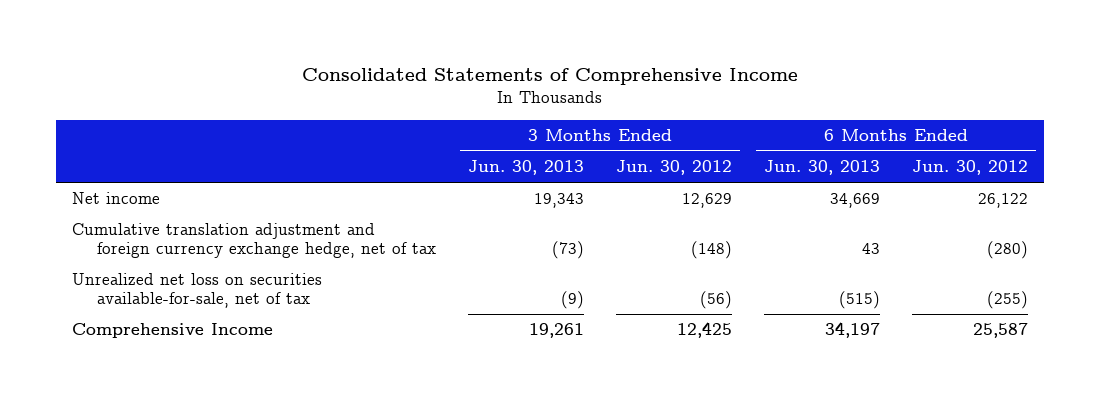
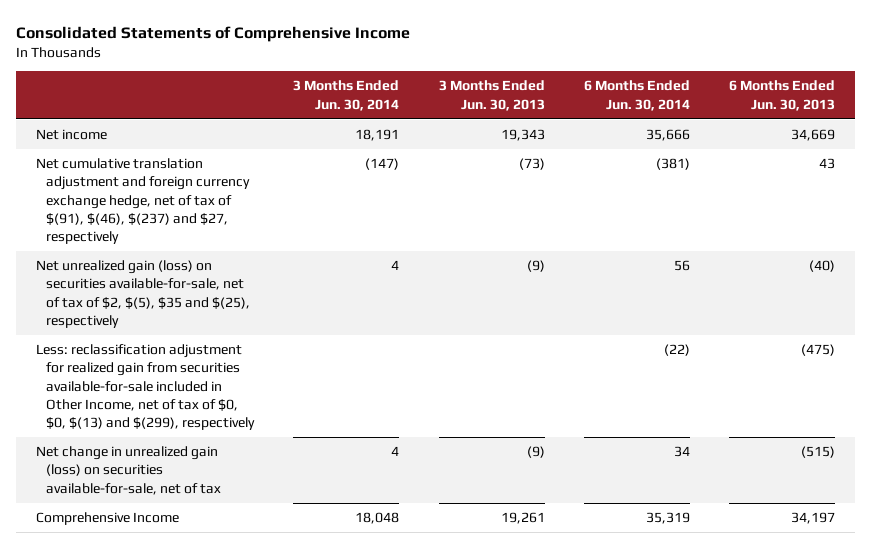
[616,160,733,176] Jun. 30, 2012 -> none
[911,160,1028,176] Jun. 30, 2012 -> none
none -> [293,80,400,111] 3 Months Ended Jun. 30, 2014
none -> [583,80,690,111] 6 Months Ended Jun. 30, 2014
[72,223,437,259] Cumulative translation adjustment and foreign currency exchange hedge, net of tax -> [35,158,251,245] Net cumulative translation adjustment and foreign currency exchange hedge, net of tax of $(91), $(46), $(237) and $27, respectively
[72,273,323,309] Unrealized net loss on securities available-for-sale, net of tax -> [35,260,251,328] Net unrealized gain (loss) on securities available-for-sale, net of tax of $2, $(5), $35 and $(25), respectively
[839,291,881,310] (515) -> [809,260,836,273] (40)
none -> [35,344,256,431] Less: reclassification adjustment for realized gain from securities available-for-sale included in Other Income, net of tax of $0, $0, $(13) and $(299), respectively
none -> [35,446,222,495] Net change in unrealized gain (loss) on securities available-for-sale, net of tax

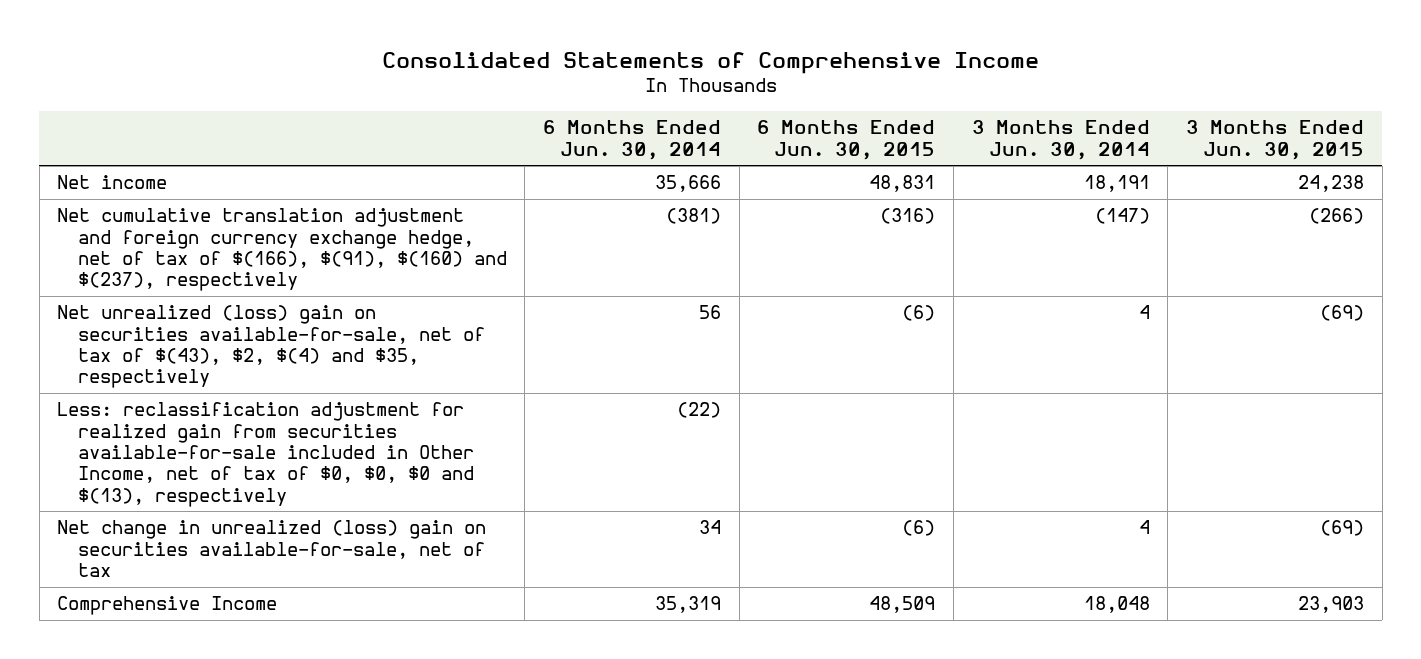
[438,80,545,111] 3 Months Ended Jun. 30, 2013 -> none
[729,80,836,111] 6 Months Ended Jun. 30, 2013 -> none
none -> [757,120,936,160] 6 Months Ended Jun. 30, 2015
none -> [1186,120,1365,160] 3 Months Ended Jun. 30, 2015
[35,158,251,245] Net cumulative translation adjustment and foreign currency exchange hedge, net of tax of $(91), $(46), $(237) and $27, respectively -> [57,208,507,292] Net cumulative translation adjustment and foreign currency exchange hedge, net of tax of $(166), $(91), $(160) and $(237), respectively
[35,260,251,328] Net unrealized gain (loss) on securities available-for-sale, net of tax of $2, $(5), $35 and $(25), respectively -> [57,305,485,389] Net unrealized (loss) gain on securities available-for-sale, net of tax of $(43), $2, $(4) and $35, respectively
[35,344,256,431] Less: reclassification adjustment for realized gain from securities available-for-sale included in Other Income, net of tax of $0, $0, $(13) and $(299), respectively -> [57,402,474,507] Less: reclassification adjustment for realized gain from securities available-for-sale included in Other Income, net of tax of $0, $0, $0 and $(13), respectively
[35,446,222,495] Net change in unrealized gain (loss) on securities available-for-sale, net of tax -> [57,520,487,578] Net change in unrealized (loss) gain on securities available-for-sale, net of tax

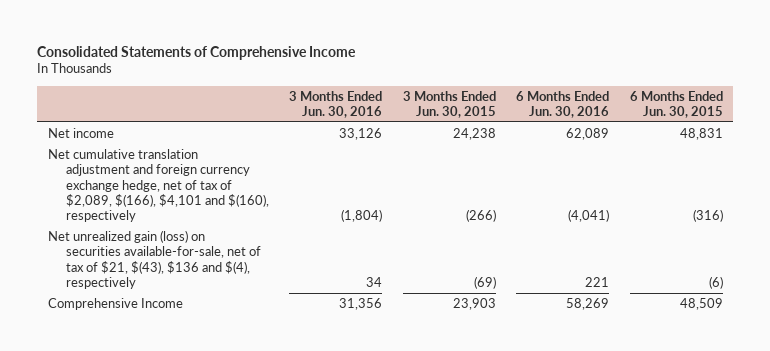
[543,120,722,160] 6 Months Ended Jun. 30, 2014 -> none
[971,120,1150,160] 3 Months Ended Jun. 30, 2014 -> none
none -> [289,90,383,118] 3 Months Ended Jun. 30, 2016
none -> [516,90,610,118] 6 Months Ended Jun. 30, 2016
[57,402,474,507] Less: reclassification adjustment for realized gain from securities available-for-sale included in Other Income, net of tax of $0, $0, $0 and $(13), respectively -> none
[57,520,487,578] Net change in unrealized (loss) gain on securities available-for-sale, net of tax -> none
[57,208,507,292] Net cumulative translation adjustment and foreign currency exchange hedge, net of tax of $(166), $(91), $(160) and $(237), respectively -> [47,148,270,223] Net cumulative translation adjustment and foreign currency exchange hedge, net of tax of $2,089, $(166), $4,101 and $(160), respectively
[57,305,485,389] Net unrealized (loss) gain on securities available-for-sale, net of tax of $(43), $2, $(4) and $35, respectively -> [47,229,262,290] Net unrealized gain (loss) on securities available-for-sale, net of tax of $21, $(43), $136 and $(4), respectively

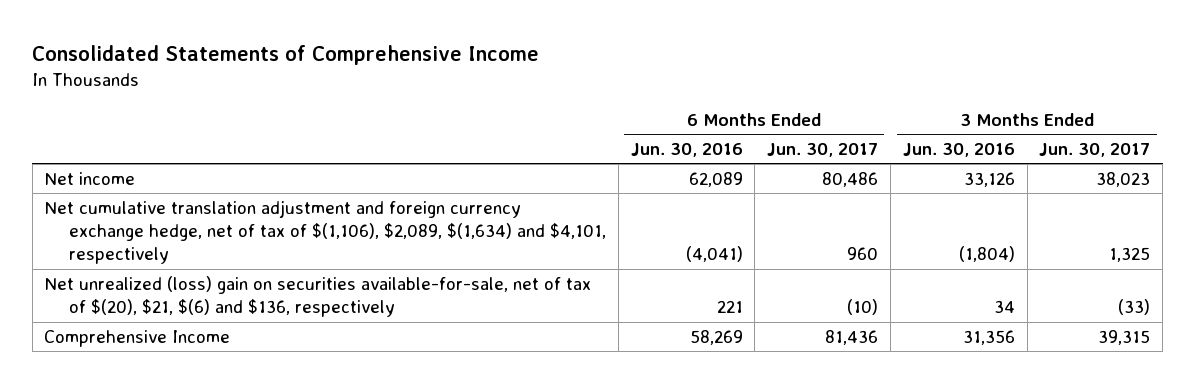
[402,90,496,118] 3 Months Ended Jun. 30, 2015 -> none
[629,90,723,118] 6 Months Ended Jun. 30, 2015 -> none
none -> [767,143,879,158] Jun. 30, 2017
none -> [1039,143,1151,158] Jun. 30, 2017
[47,148,270,223] Net cumulative translation adjustment and foreign currency exchange hedge, net of tax of $2,089, $(166), $4,101 and $(160), respectively -> [44,200,606,265] Net cumulative translation adjustment and foreign currency exchange hedge, net of tax of $(1,106), $2,089, $(1,634) and $4,101, respectively
[47,229,262,290] Net unrealized gain (loss) on securities available-for-sale, net of tax of $21, $(43), $136 and $(4), respectively -> [44,276,592,318] Net unrealized (loss) gain on securities available-for-sale, net of tax of $(20), $21, $(6) and $136, respectively

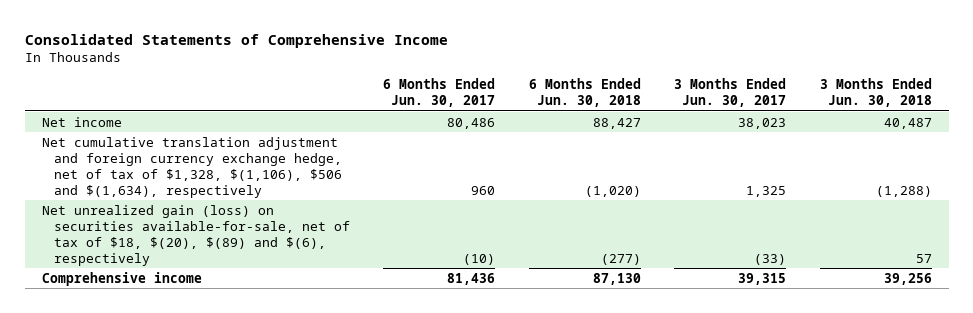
[630,143,743,158] Jun. 30, 2016 -> none
[902,143,1015,158] Jun. 30, 2016 -> none
none -> [528,78,641,108] 6 Months Ended Jun. 30, 2018
none -> [819,78,932,108] 3 Months Ended Jun. 30, 2018
[44,200,606,265] Net cumulative translation adjustment and foreign currency exchange hedge, net of tax of $(1,106), $2,089, $(1,634) and $4,101, respectively -> [41,136,342,199] Net cumulative translation adjustment and foreign currency exchange hedge, net of tax of $1,328, $(1,106), $506 and $(1,634), respectively
[44,276,592,318] Net unrealized (loss) gain on securities available-for-sale, net of tax of $(20), $21, $(6) and $136, respectively -> [41,204,350,267] Net unrealized gain (loss) on securities available-for-sale, net of tax of $18, $(20), $(89) and $(6), respectively
[44,330,231,348] Comprehensive Income -> [41,271,202,286] Comprehensive income

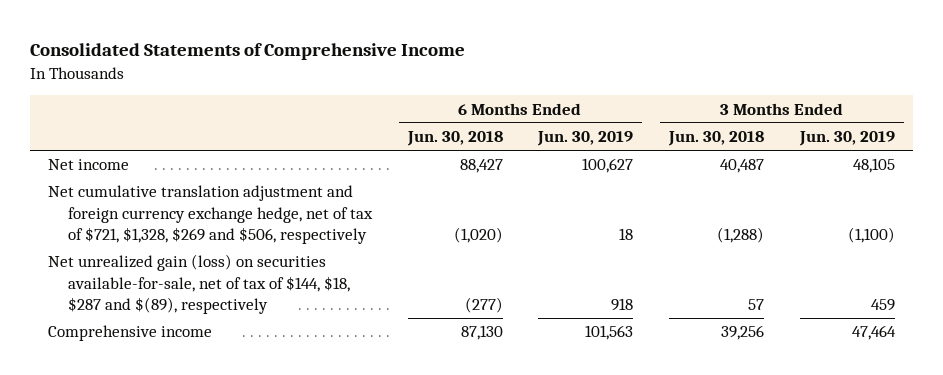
[383,78,496,108] 6 Months Ended Jun. 30, 2017 -> none
[674,78,787,108] 3 Months Ended Jun. 30, 2017 -> none
none -> [537,131,634,147] Jun. 30, 2019
none -> [798,131,895,147] Jun. 30, 2019
[41,136,342,199] Net cumulative translation adjustment and foreign currency exchange hedge, net of tax of $1,328, $(1,106), $506 and $(1,634), respectively -> [48,185,373,245] Net cumulative translation adjustment and foreign currency exchange hedge, net of tax of $721, $1,328, $269 and $506, respectively
[41,204,350,267] Net unrealized gain (loss) on securities available-for-sale, net of tax of $18, $(20), $(89) and $(6), respectively -> [48,254,350,315] Net unrealized gain (loss) on securities available-for-sale, net of tax of $144, $18, $287 and $(89), respectively

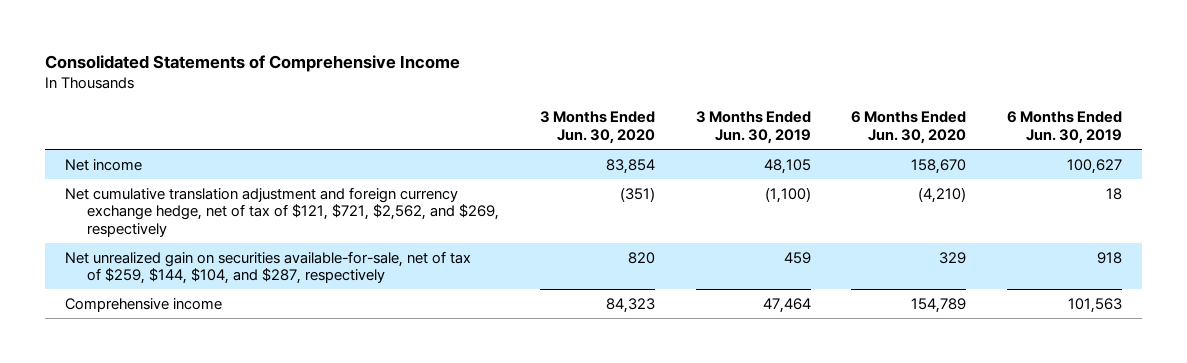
[406,131,503,147] Jun. 30, 2018 -> none
[668,131,765,147] Jun. 30, 2018 -> none
none -> [540,111,656,145] 3 Months Ended Jun. 30, 2020
none -> [851,111,967,145] 6 Months Ended Jun. 30, 2020
[48,185,373,245] Net cumulative translation adjustment and foreign currency exchange hedge, net of tax of $721, $1,328, $269 and $506, respectively -> [65,186,500,238] Net cumulative translation adjustment and foreign currency exchange hedge, net of tax of $121, $721, $2,562, and $269, respectively
[48,254,350,315] Net unrealized gain (loss) on securities available-for-sale, net of tax of $144, $18, $287 and $(89), respectively -> [65,250,472,285] Net unrealized gain on securities available-for-sale, net of tax of $259, $144, $104, and $287, respectively

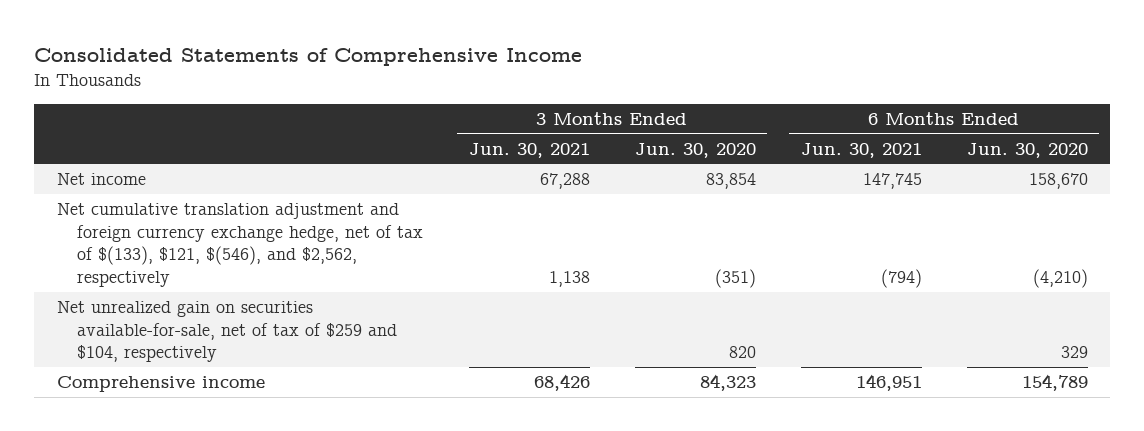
[695,111,811,145] 3 Months Ended Jun. 30, 2019 -> none
[1006,111,1122,145] 6 Months Ended Jun. 30, 2019 -> none
none -> [468,142,590,158] Jun. 30, 2021
none -> [800,142,922,158] Jun. 30, 2021
[65,186,500,238] Net cumulative translation adjustment and foreign currency exchange hedge, net of tax of $121, $721, $2,562, and $269, respectively -> [56,203,424,288] Net cumulative translation adjustment and foreign currency exchange hedge, net of tax of $(133), $121, $(546), and $2,562, respectively
[65,250,472,285] Net unrealized gain on securities available-for-sale, net of tax of $259, $144, $104, and $287, respectively -> [56,301,398,363] Net unrealized gain on securities available-for-sale, net of tax of $259 and $104, respectively

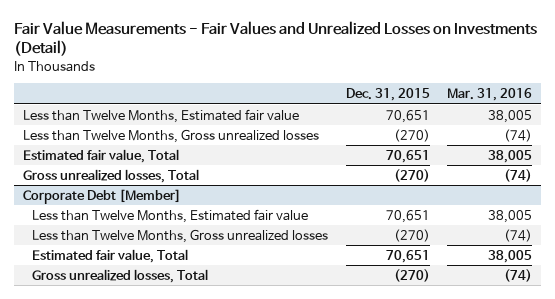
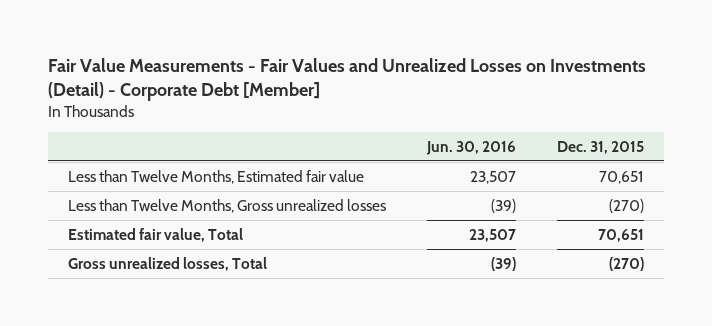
[14,20,538,57] Fair Value Measurements - Fair Values and Unrealized Losses on Investments (Detail) -> [47,57,646,101] Fair Value Measurements - Fair Values and Unrealized Losses on Investments (Detail) - Corporate Debt [Member]
[446,87,532,101] Mar. 31, 2016 -> none
none -> [426,140,517,155] Jun. 30, 2016
[23,188,182,204] Corporate Debt [Member] -> none
[32,208,309,223] Less than Twelve Months, Estimated fair value -> none
[32,228,329,243] Less than Twelve Months, Gross unrealized losses -> none
[32,248,189,263] Estimated fair value, Total -> none
[32,268,209,283] Gross unrealized losses, Total -> none

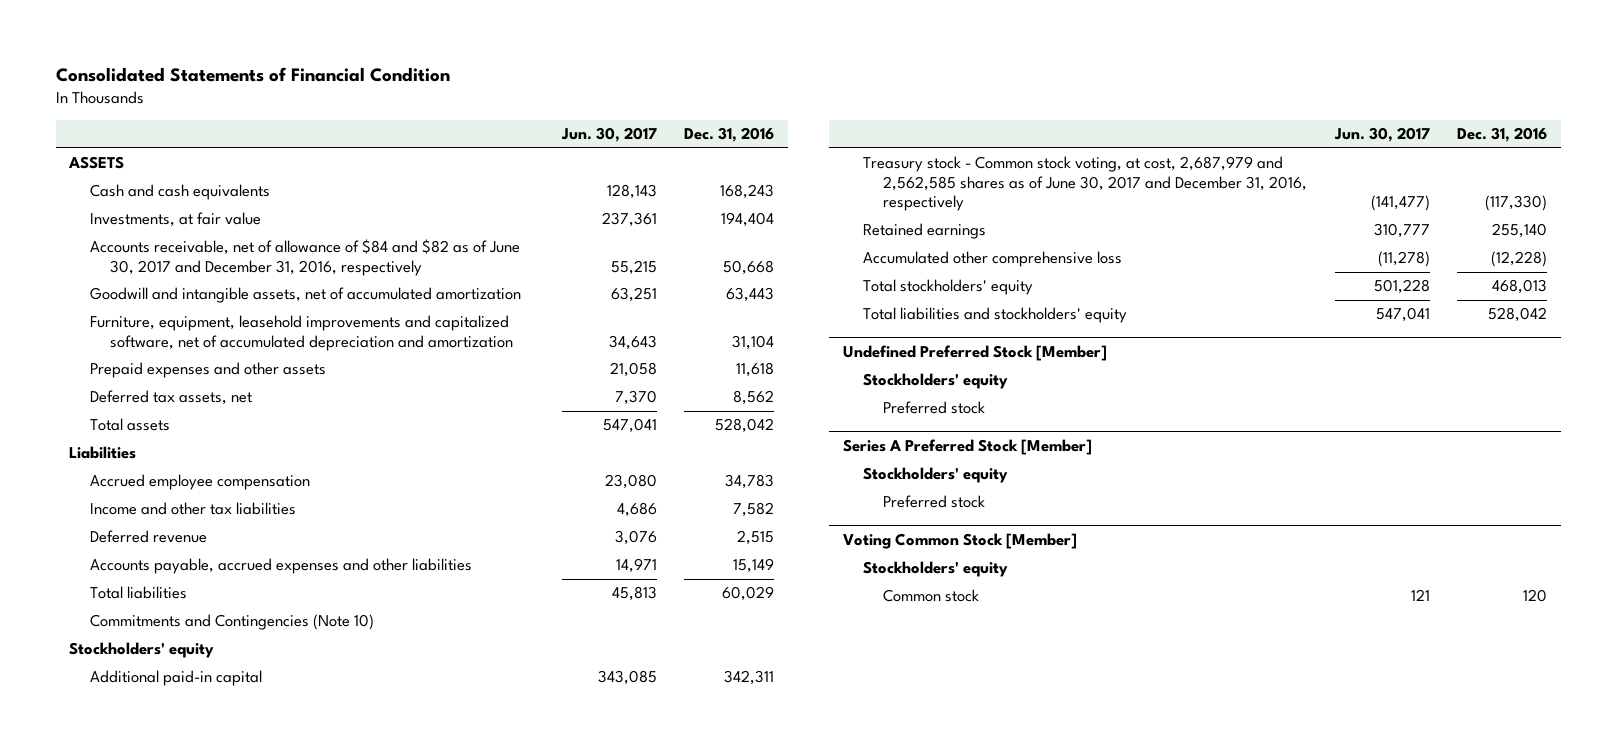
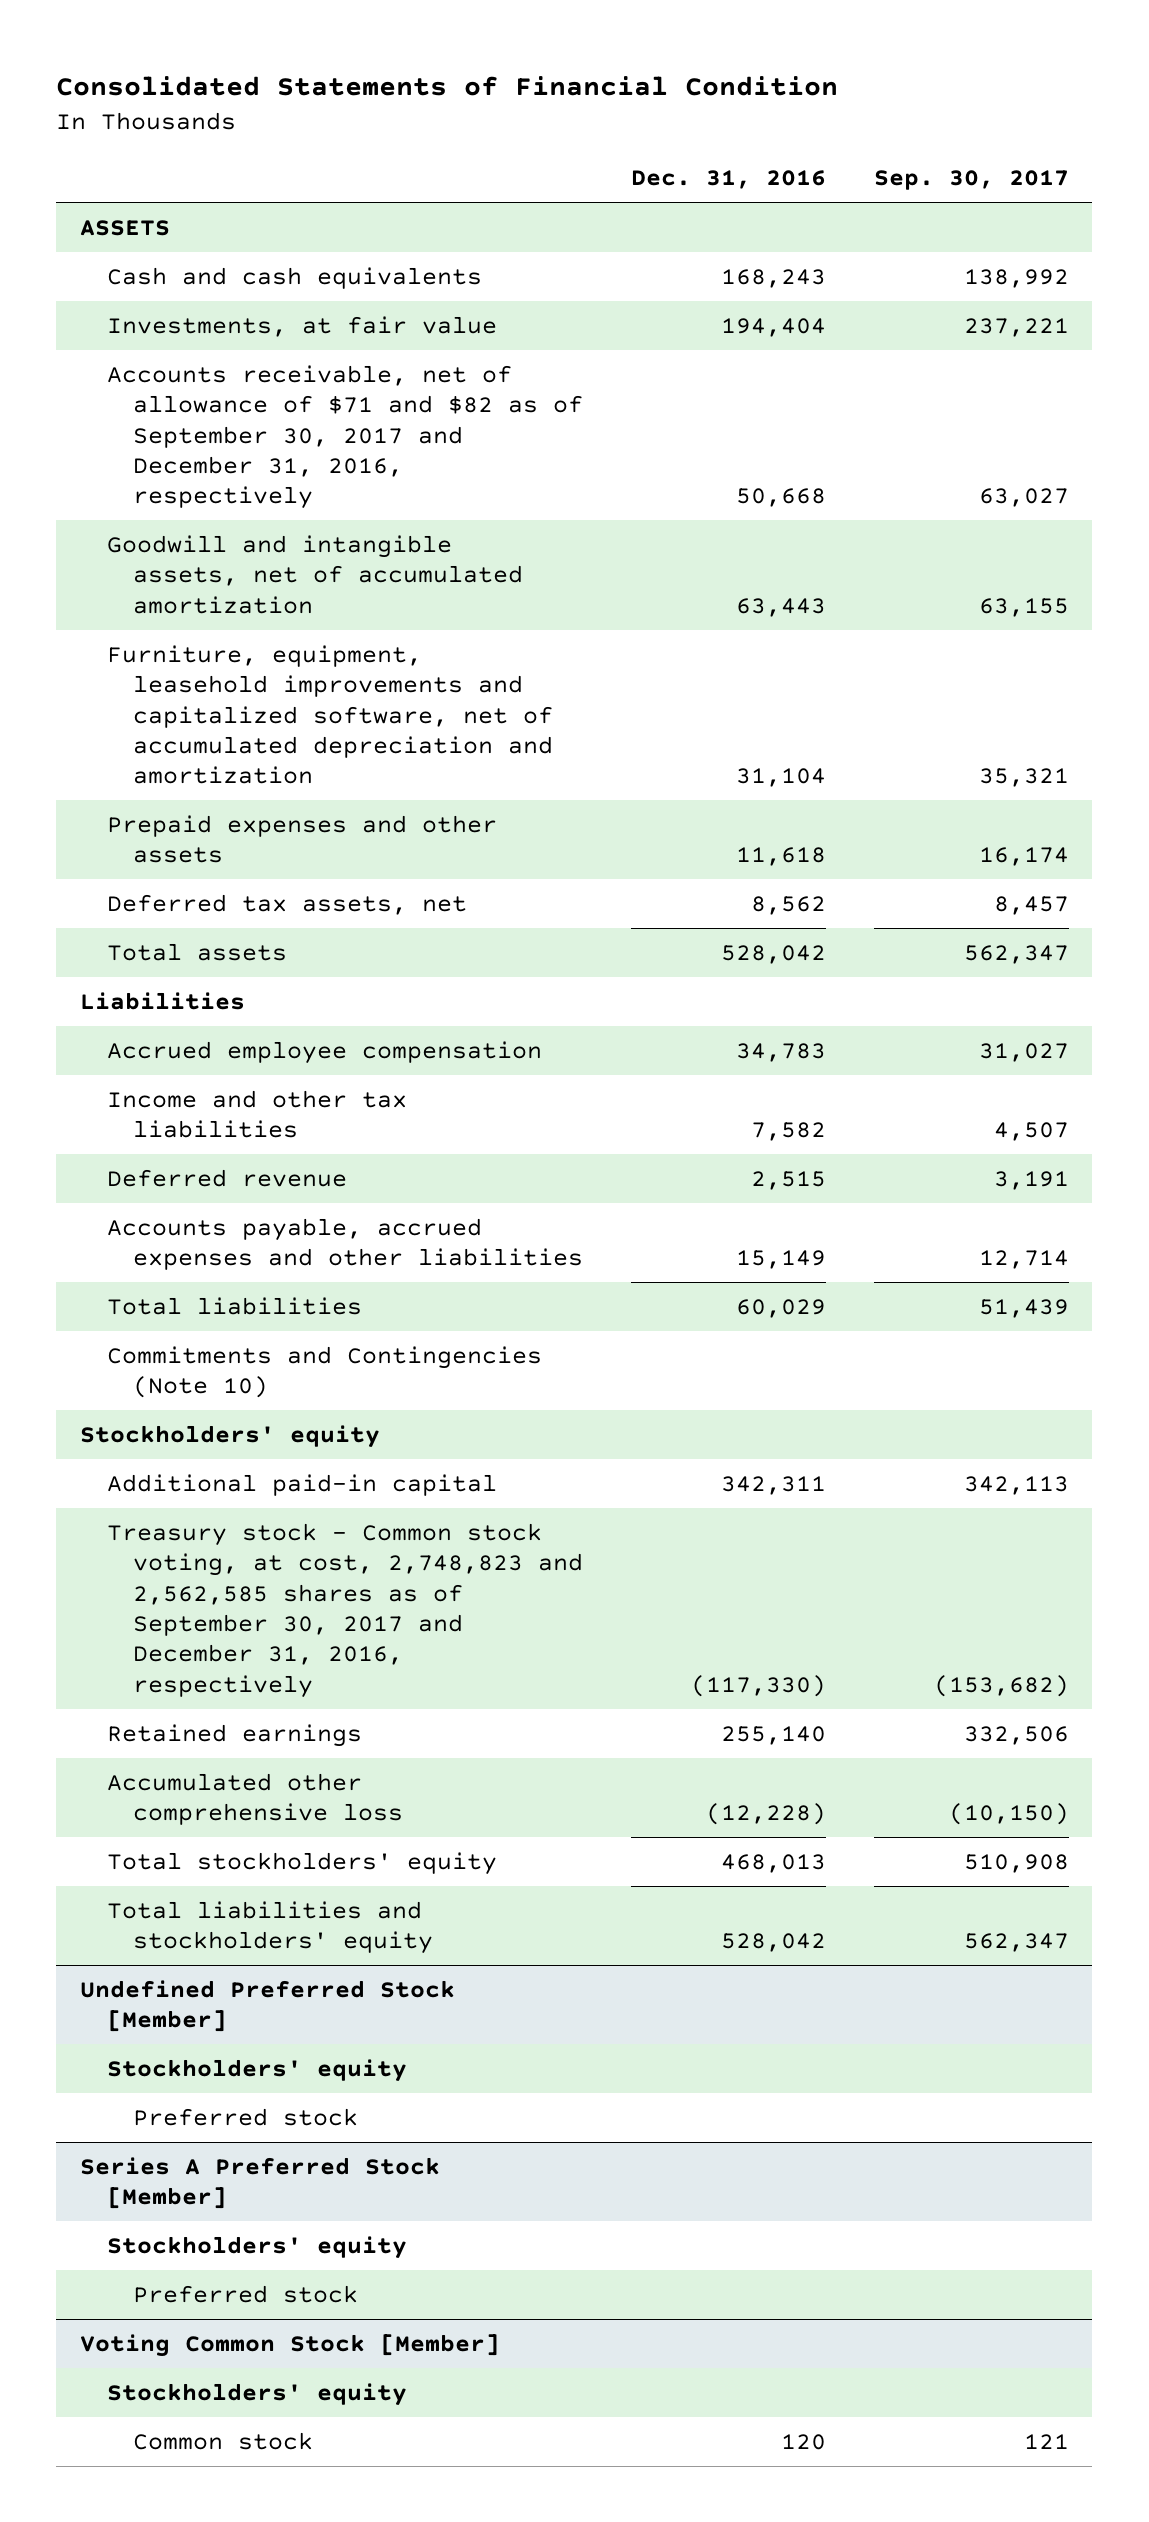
[560,127,657,143] Jun. 30, 2017 -> none
none -> [873,170,1069,191] Sep. 30, 2017
[89,239,520,276] Accounts receivable, net of allowance of $84 and $82 as of June 30, 2017 and December 31, 2016, respectively -> [106,364,583,510] Accounts receivable, net of allowance of $71 and $82 as of September 30, 2017 and December 31, 2016, respectively
[862,156,1308,212] Treasury stock - Common stock voting, at cost, 2,687,979 and 2,562,585 shares as of June 30, 2017 and December 31, 2016, respectively -> [106,1522,583,1698] Treasury stock - Common stock voting, at cost, 2,748,823 and 2,562,585 shares as of September 30, 2017 and December 31, 2016, respectively

